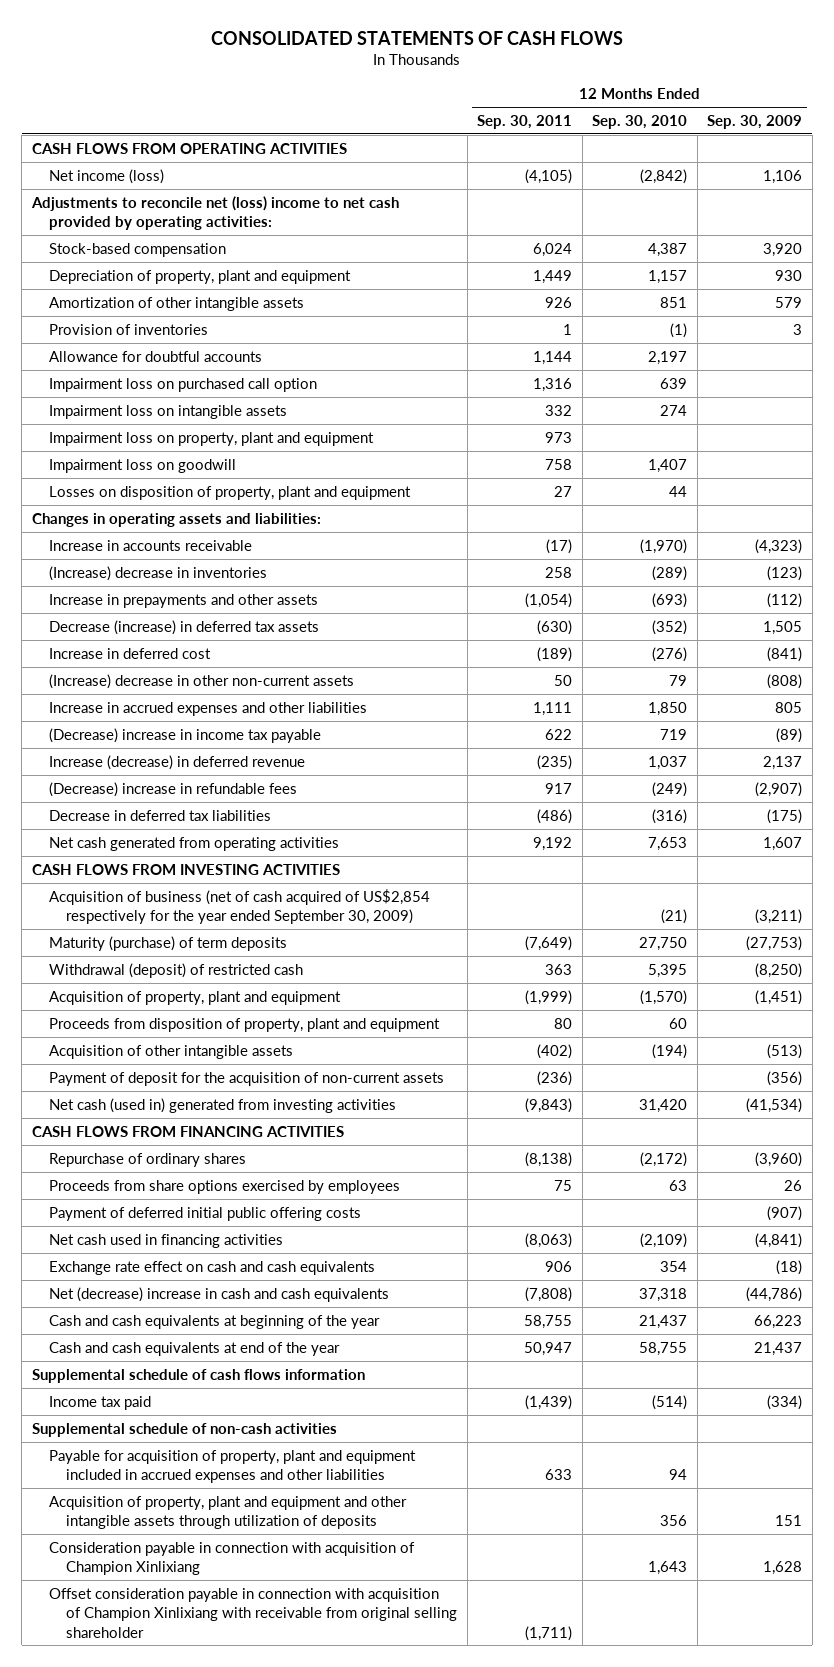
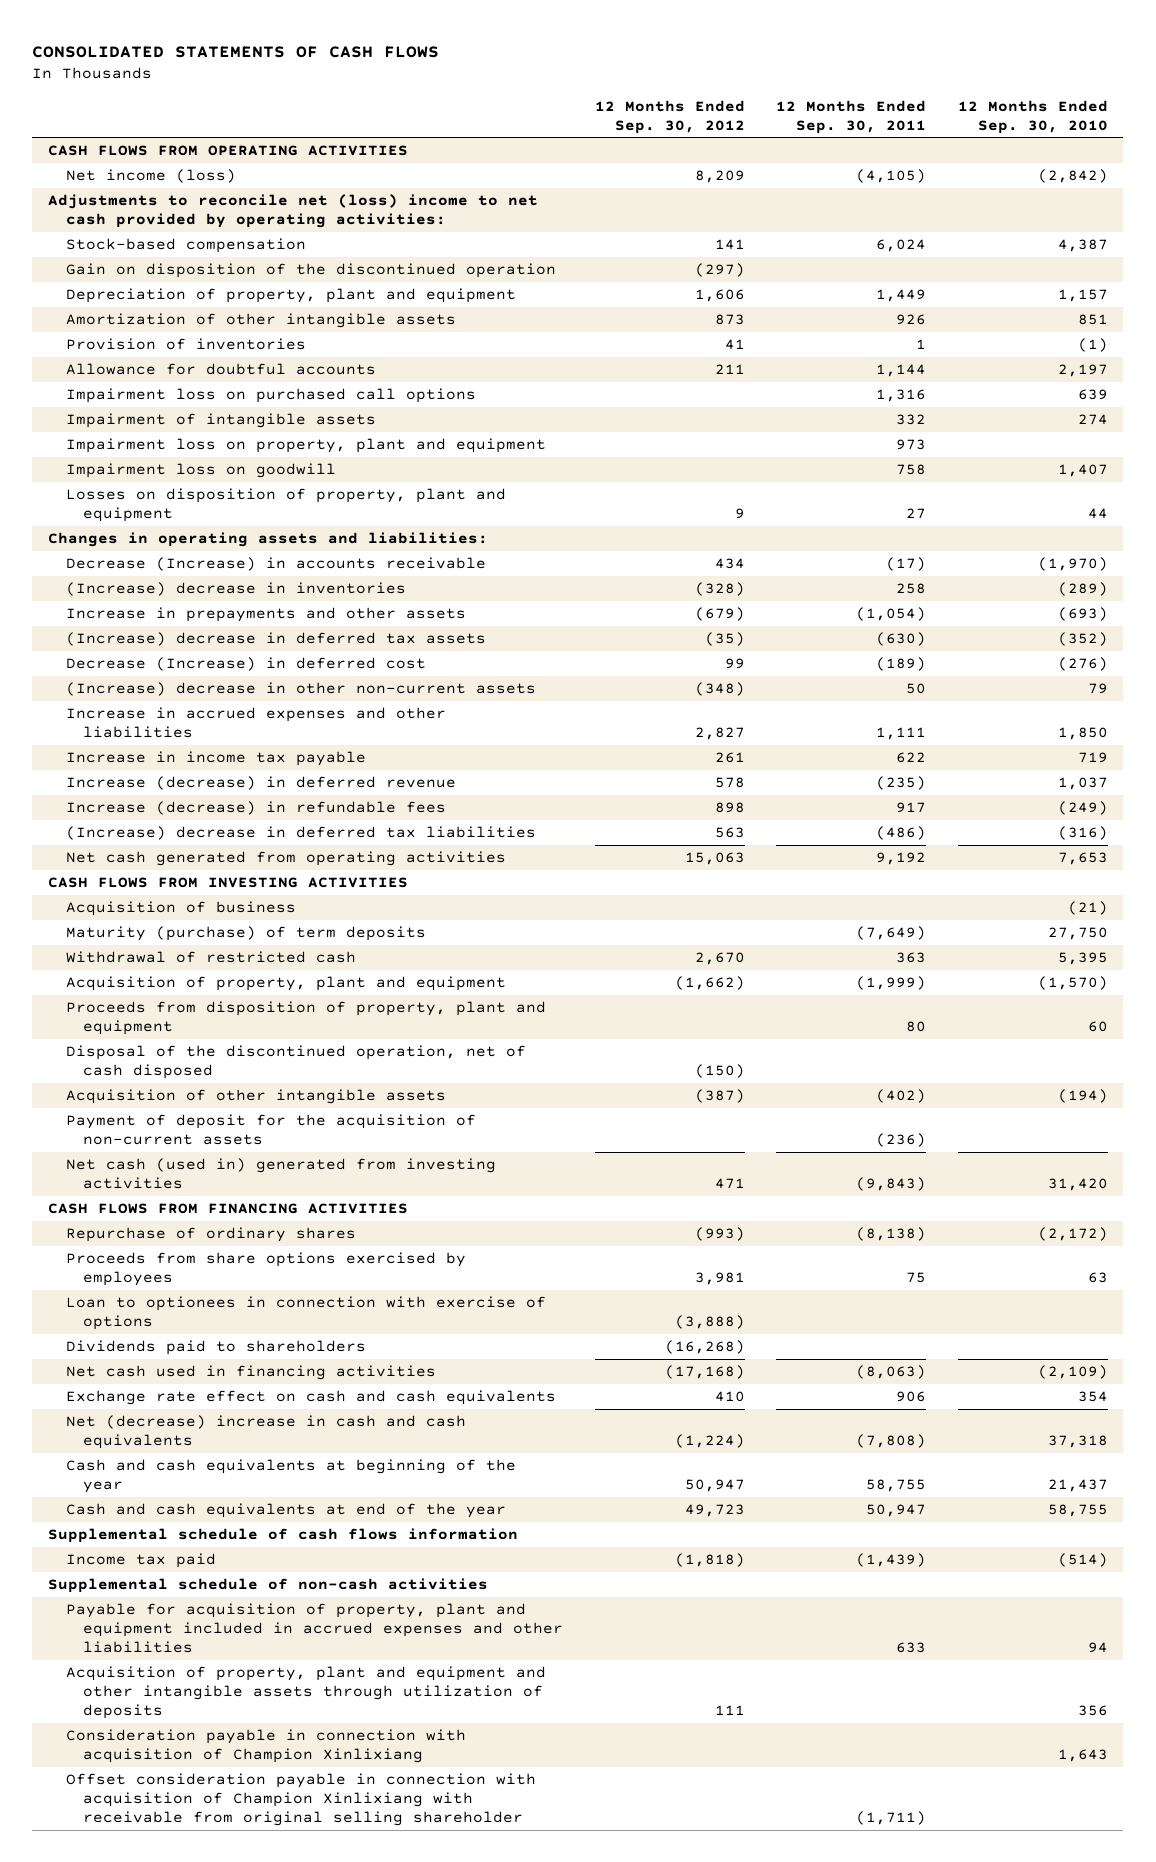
[707,114,803,129] Sep. 30, 2009 -> none
none -> [594,99,745,134] 12 Months Ended Sep. 30, 2012
none -> [65,262,556,278] Gain on disposition of the discontinued operation
[48,377,317,392] Impairment loss on purchased call option -> [65,387,476,403] Impairment loss on purchased call options
[48,404,287,419] Impairment loss on intangible assets -> [65,412,376,428] Impairment of intangible assets
[48,539,252,551] Increase in accounts receivable -> [65,556,486,571] Decrease (Increase) in accounts receivable
[48,619,319,635] Decrease (increase) in deferred tax assets -> [65,631,486,646] (Increase) decrease in deferred tax assets
[48,647,211,659] Increase in deferred cost -> [65,656,426,671] Decrease (Increase) in deferred cost
[48,727,321,743] (Decrease) increase in income tax payable -> [65,750,366,766] Increase in income tax payable
[48,781,297,797] (Decrease) increase in refundable fees -> [65,800,446,815] Increase (decrease) in refundable fees
[48,809,271,821] Decrease in deferred tax liabilities -> [65,825,536,840] (Increase) decrease in deferred tax liabilities
[48,888,430,925] Acquisition of business (net of cash acquired of US$2,854 respectively for the year ended September 30, 2009) -> [65,900,296,916] Acquisition of business
[48,962,303,978] Withdrawal (deposit) of restricted cash -> [65,950,356,963] Withdrawal of restricted cash
none -> [65,1044,526,1080] Disposal of the discontinued operation, net of cash disposed
none -> [65,1295,546,1331] Loan to optionees in connection with exercise of options
[48,1206,361,1221] Payment of deferred initial public offering costs -> [65,1339,366,1355] Dividends paid to shareholders

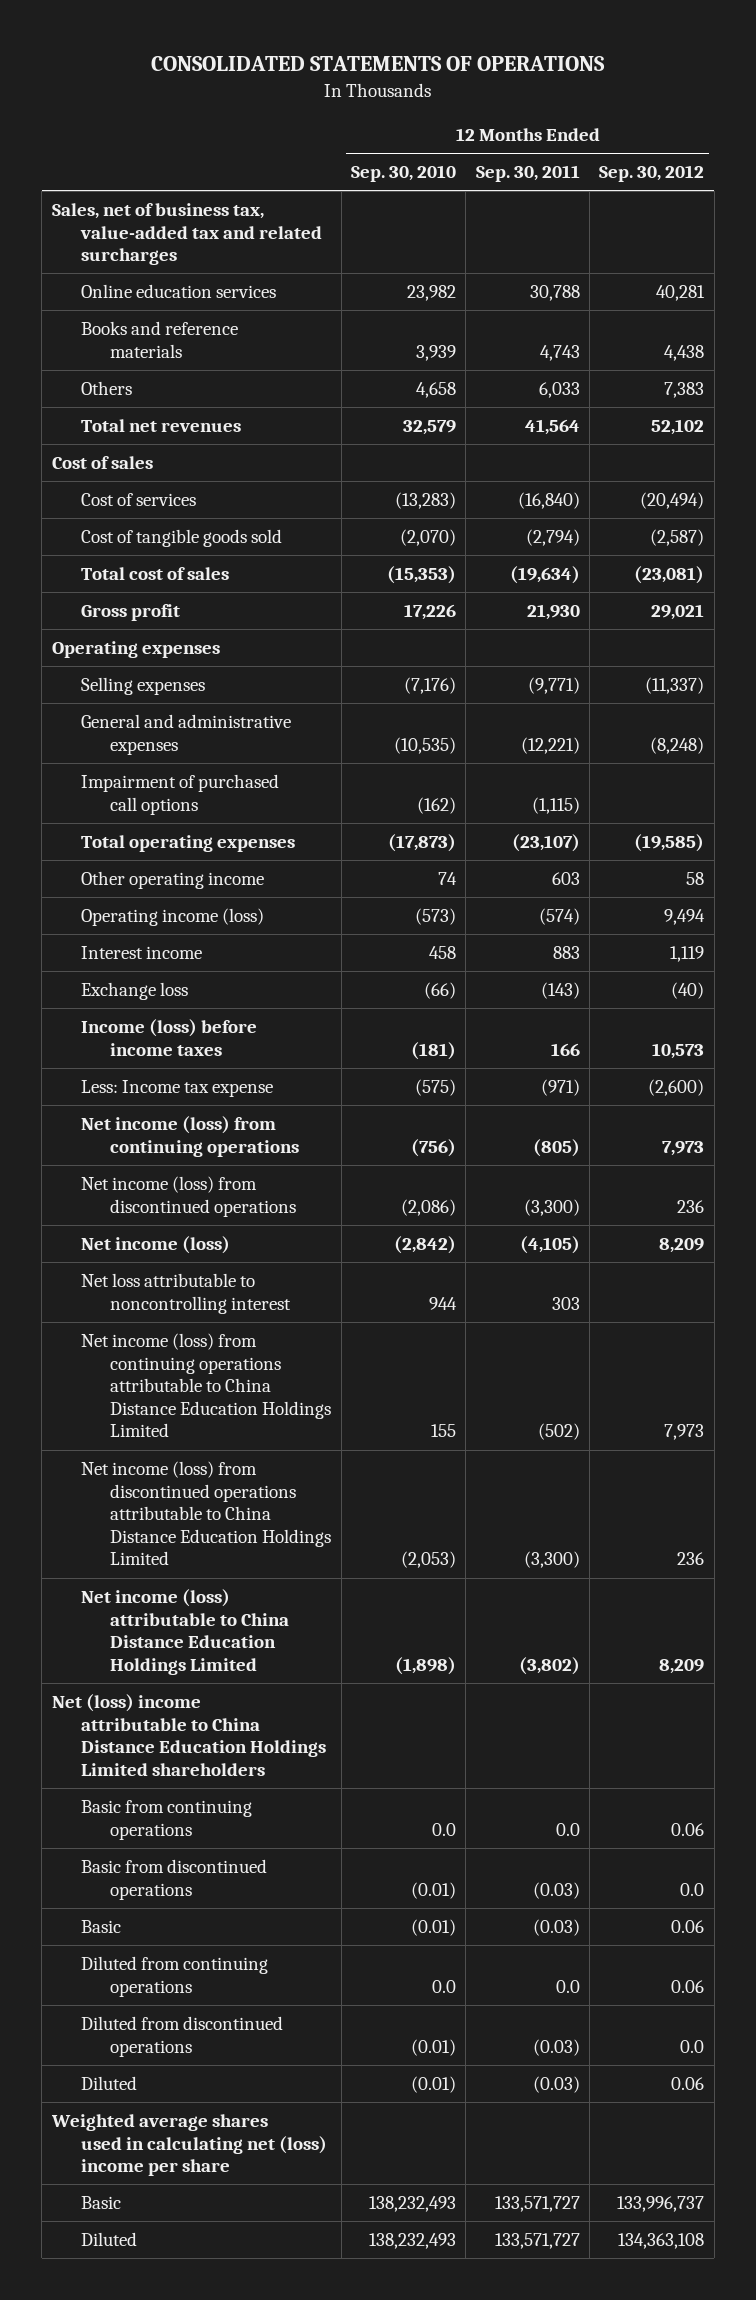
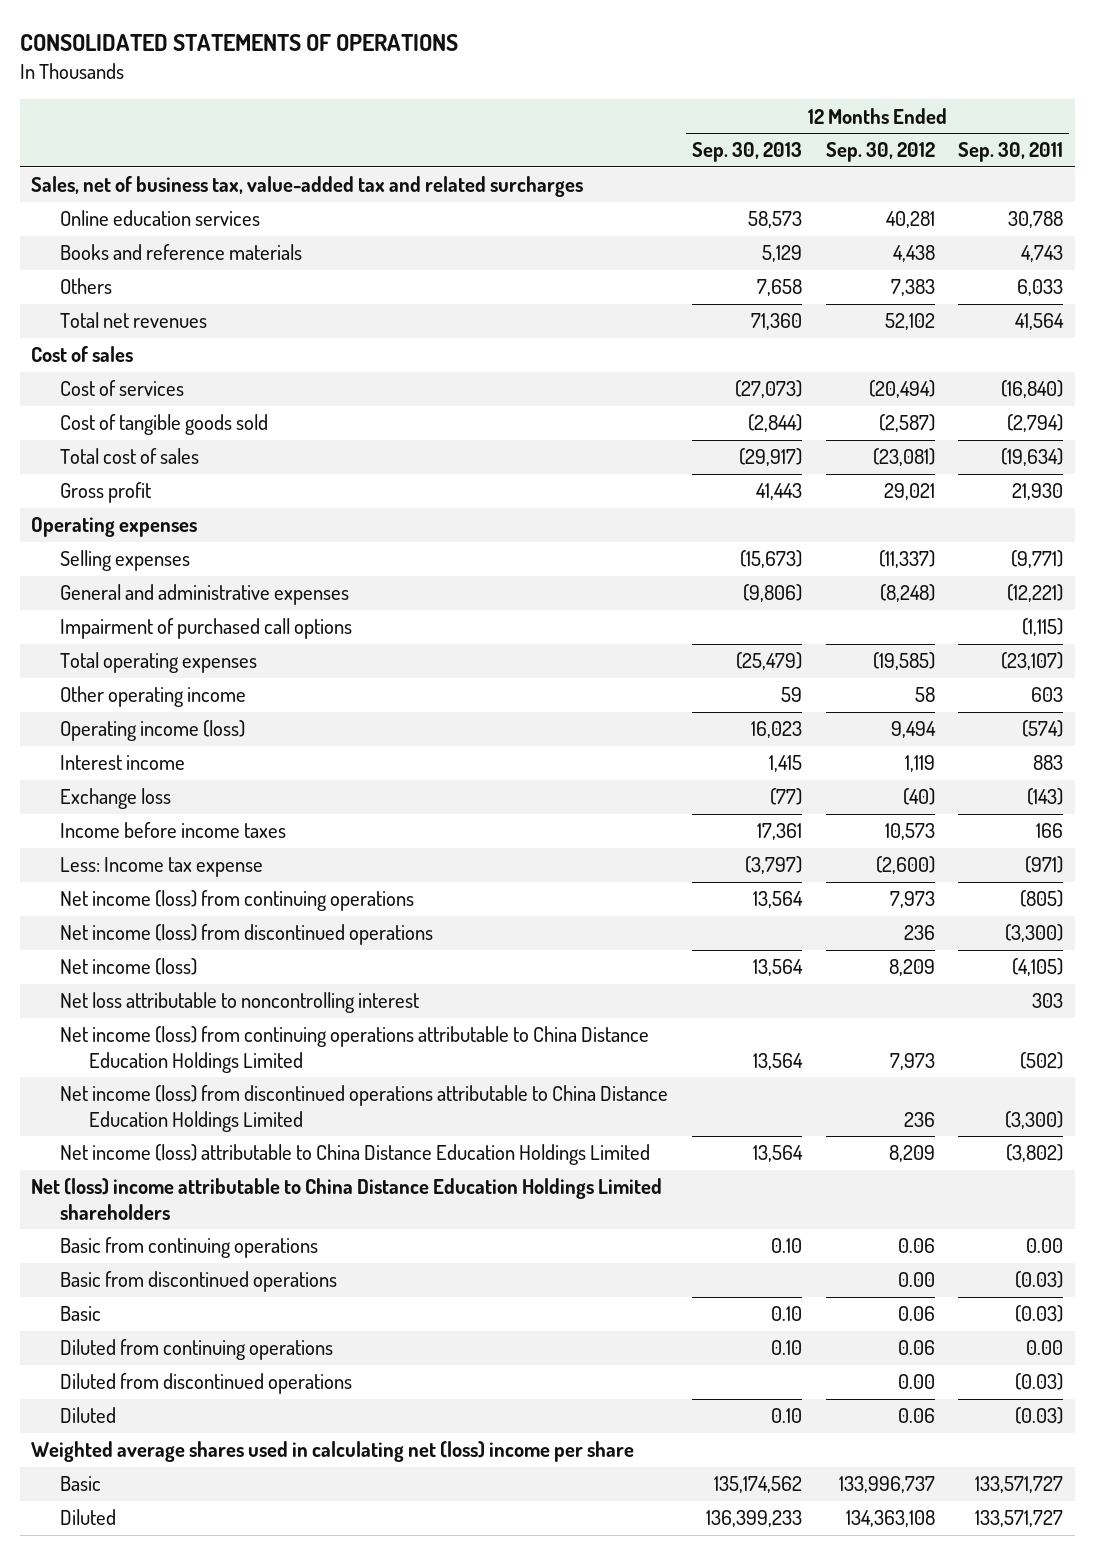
[351,165,457,183] Sep. 30, 2010 -> none
none -> [691,142,802,163] Sep. 30, 2013
[81,1019,258,1056] Income (loss) before income taxes -> [60,822,287,839] Income before income taxes
[555,1822,580,1836] 0.0 -> [1026,1238,1064,1254] 0.00
[680,1882,705,1896] 0.0 -> [897,1272,935,1288] 0.00
[555,1979,580,1993] 0.0 -> [1026,1340,1064,1356] 0.00
[680,2039,705,2053] 0.0 -> [897,1374,935,1390] 0.00

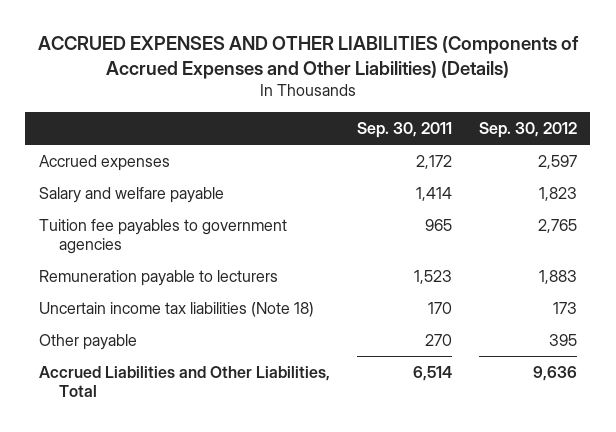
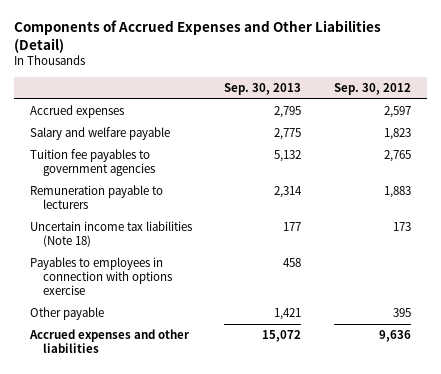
[37,36,579,79] ACCRUED EXPENSES AND OTHER LIABILITIES (Components of Accrued Expenses and Other Liabilities) (Details) -> [13,19,381,53] Components of Accrued Expenses and Other Liabilities (Detail)
[356,122,452,139] Sep. 30, 2011 -> none
none -> [224,83,302,96] Sep. 30, 2013
none -> [29,257,173,296] Payables to employees in connection with options exercise
[38,365,330,398] Accrued Liabilities and Other Liabilities, Total -> [28,329,190,354] Accrued expenses and other liabilities

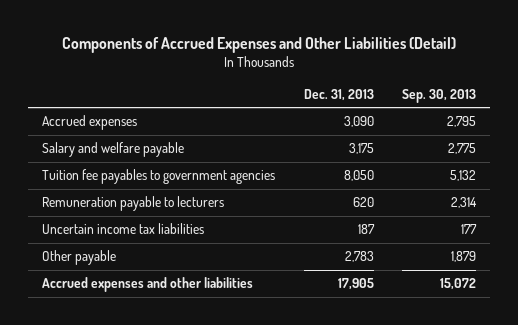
[333,83,411,96] Sep. 30, 2012 -> none
none -> [303,88,374,101] Dec. 31, 2013
[29,257,173,296] Payables to employees in connection with options exercise -> none
[29,221,192,248] Uncertain income tax liabilities (Note 18) -> [42,223,205,235] Uncertain income tax liabilities
[274,308,302,321] 1,421 -> [451,251,477,263] 1,879

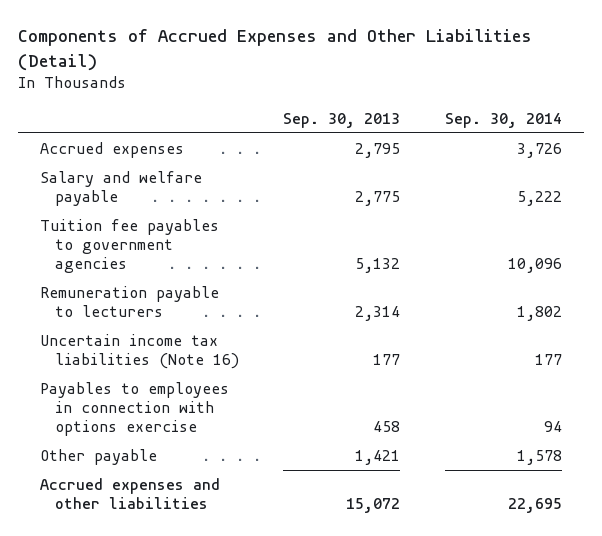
[303,88,374,101] Dec. 31, 2013 -> none
none -> [444,112,562,128] Sep. 30, 2014
[42,223,205,235] Uncertain income tax liabilities -> [39,333,240,370] Uncertain income tax liabilities (Note 16)
none -> [39,381,229,437] Payables to employees in connection with options exercise
[451,251,477,263] 1,879 -> [355,449,401,465] 1,421

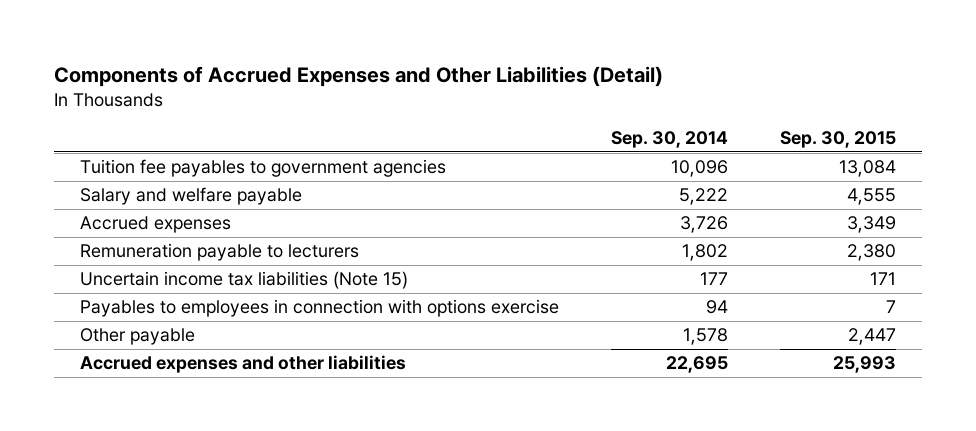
[283,112,401,128] Sep. 30, 2013 -> none
none -> [780,131,897,149] Sep. 30, 2015
[39,170,202,207] Salary and welfare payable -> [80,187,303,206] Salary and welfare payable
[39,141,184,158] Accrued expenses -> [80,216,232,234] Accrued expenses
[39,333,240,370] Uncertain income tax liabilities (Note 16) -> [80,271,409,290] Uncertain income tax liabilities (Note 15)

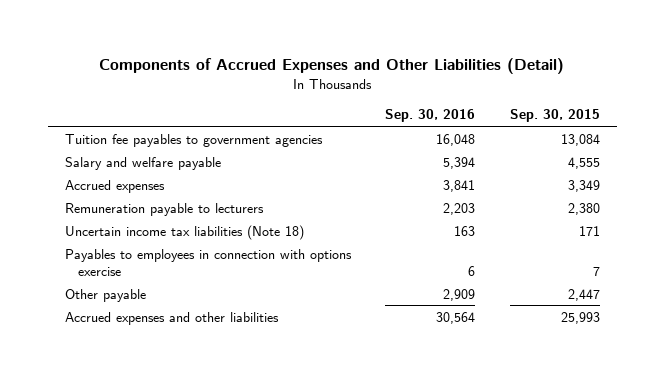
[611,131,729,149] Sep. 30, 2014 -> none
none -> [385,109,476,123] Sep. 30, 2016
[80,271,409,290] Uncertain income tax liabilities (Note 15) -> [64,224,304,240] Uncertain income tax liabilities (Note 18)

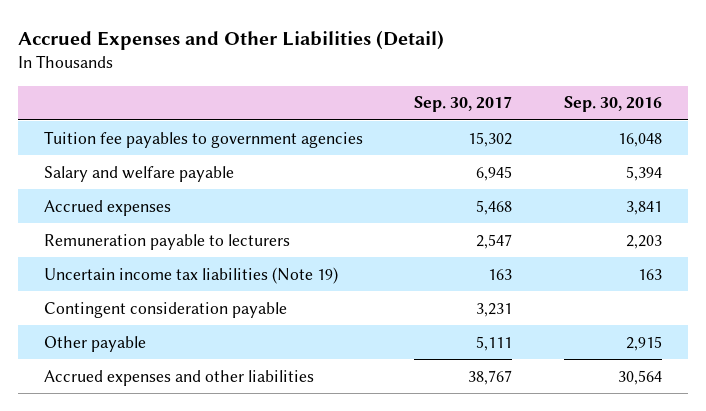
[99,57,565,74] Components of Accrued Expenses and Other Liabilities (Detail) -> [18,30,445,51] Accrued Expenses and Other Liabilities (Detail)
[509,109,600,123] Sep. 30, 2015 -> none
none -> [414,96,513,113] Sep. 30, 2017
[64,248,352,276] Payables to employees in connection with options exercise -> none
[64,224,304,240] Uncertain income tax liabilities (Note 18) -> [43,266,338,284] Uncertain income tax liabilities (Note 19)
none -> [43,301,287,318] Contingent consideration payable
[443,288,476,301] 2,909 -> [626,335,663,351] 2,915

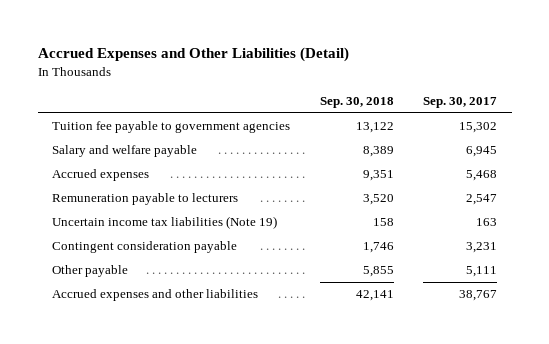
[564,96,663,113] Sep. 30, 2016 -> none
none -> [319,96,394,108] Sep. 30, 2018
[43,130,363,148] Tuition fee payables to government agencies -> [52,121,291,134] Tuition fee payable to government agencies

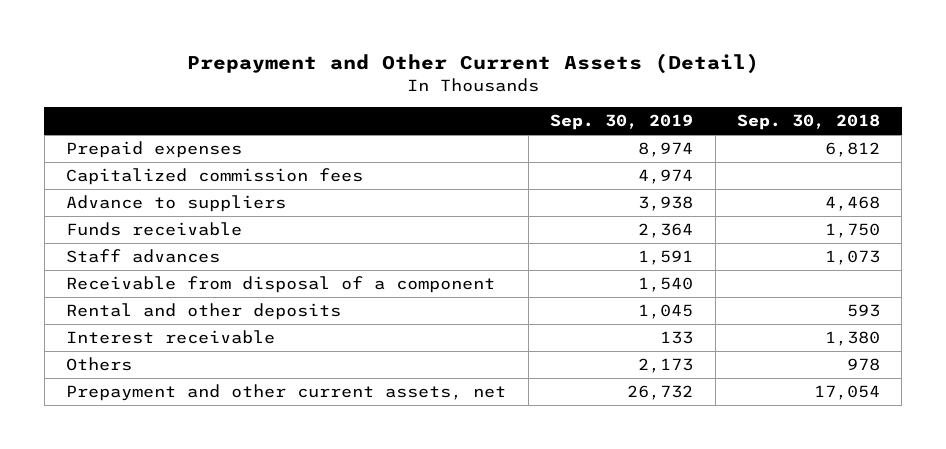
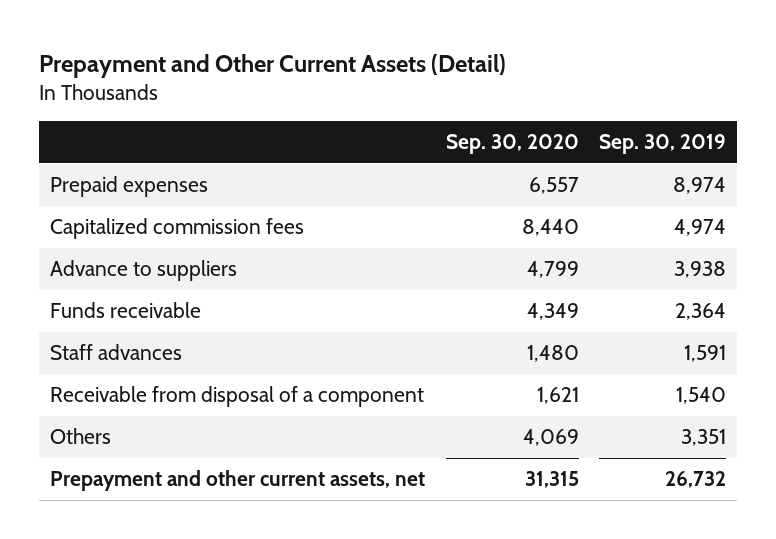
[737,114,881,131] Sep. 30, 2018 -> none
none -> [445,134,579,155] Sep. 30, 2020
[66,303,342,321] Rental and other deposits -> none
[66,330,276,345] Interest receivable -> none
[638,358,694,374] 2,173 -> [681,429,727,447] 3,351

